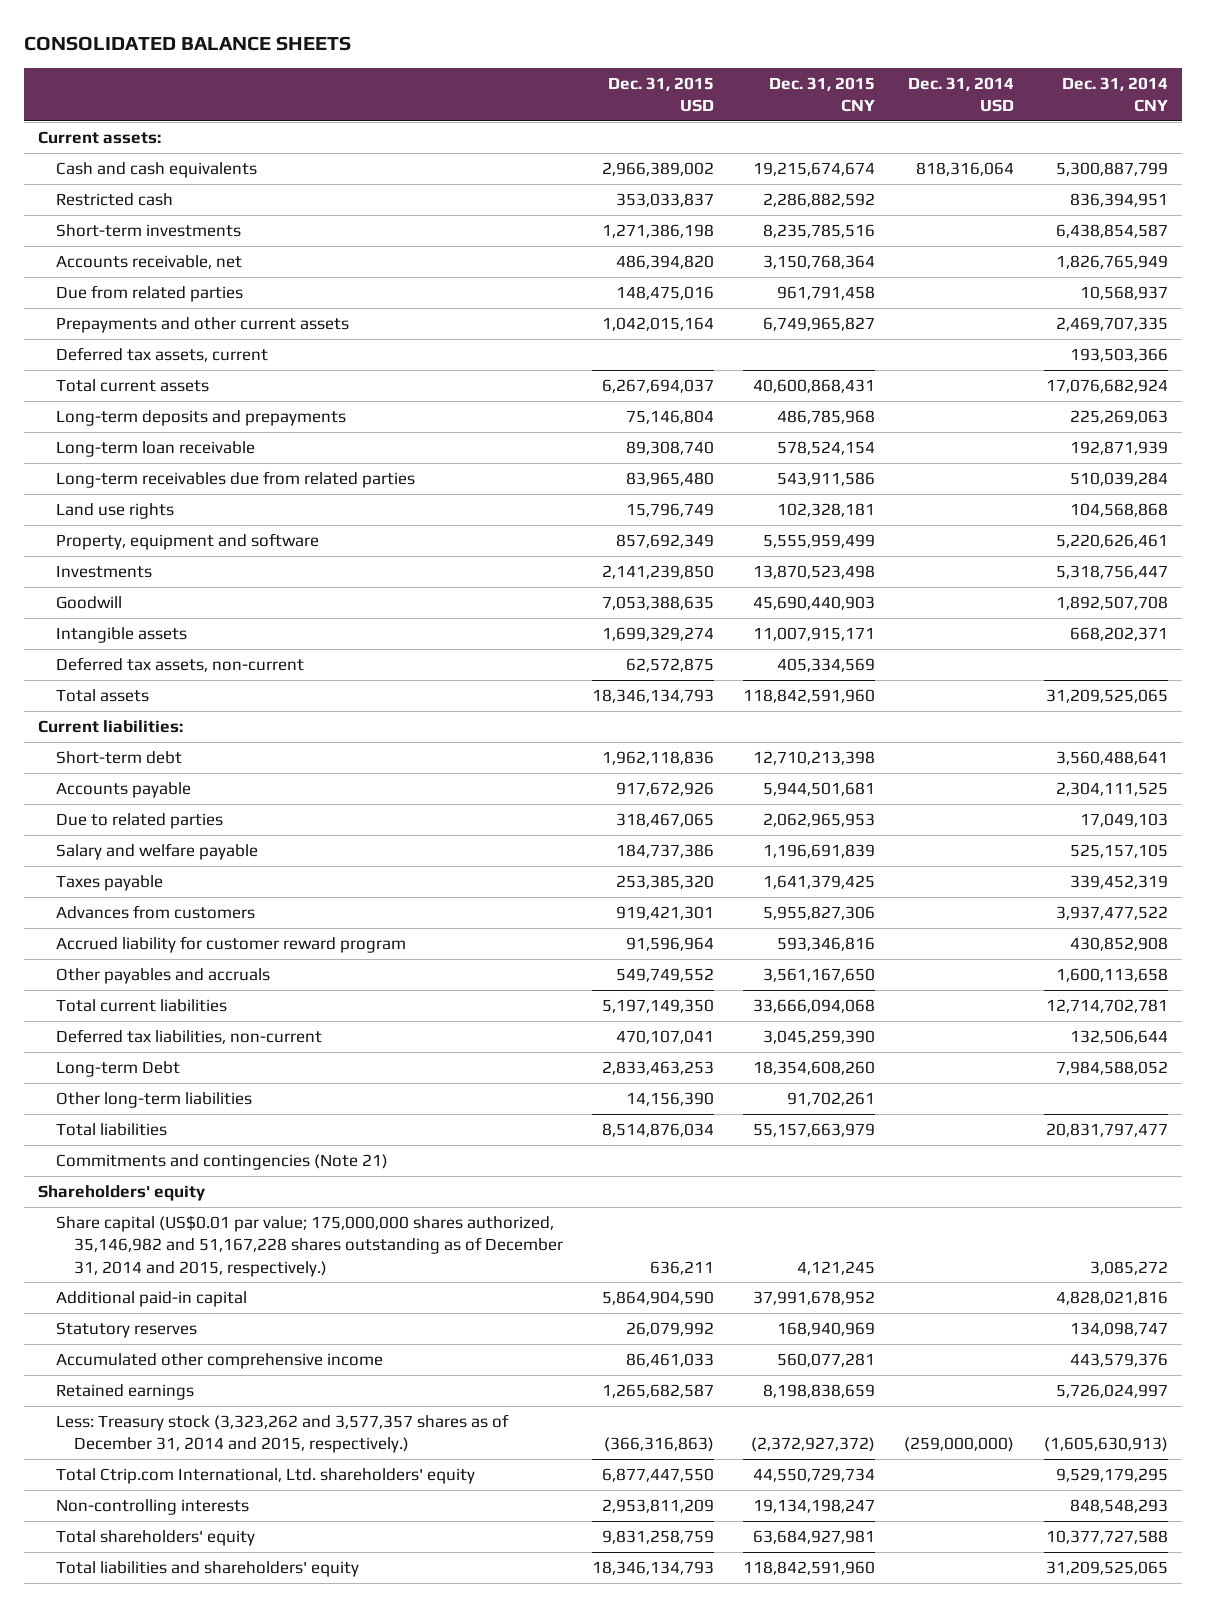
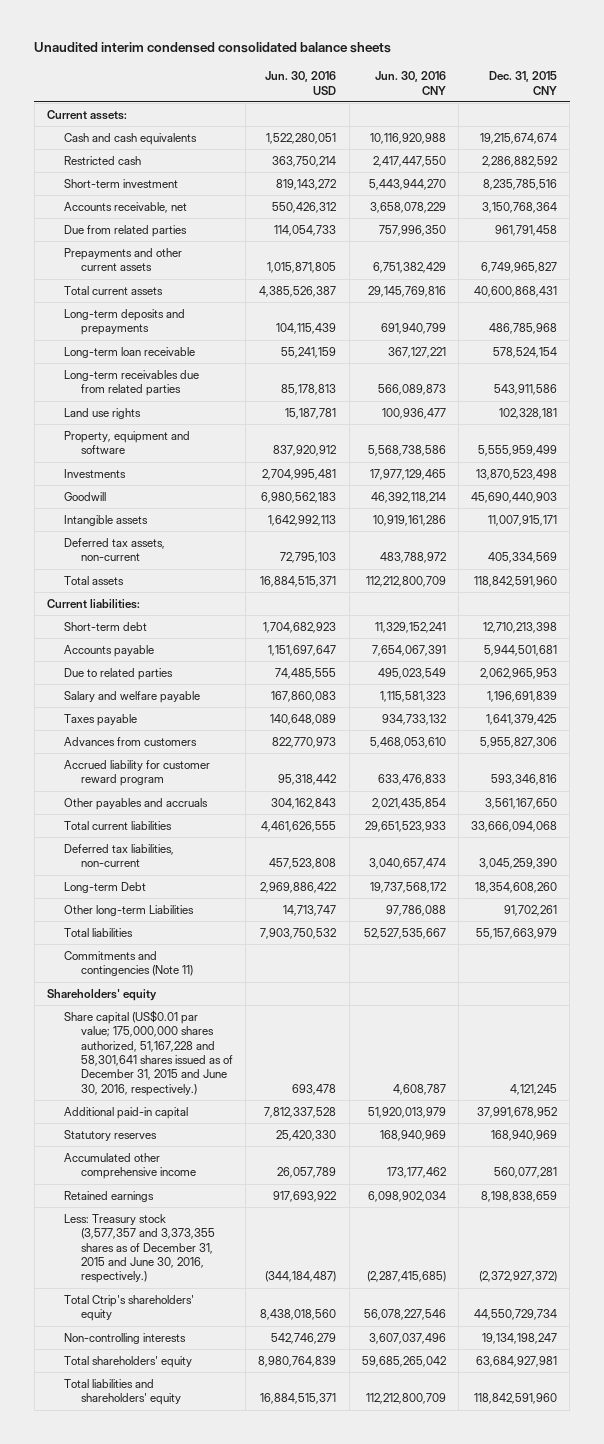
[23,36,351,52] CONSOLIDATED BALANCE SHEETS -> [34,42,392,54] Unaudited interim condensed consolidated balance sheets
[607,76,714,113] Dec. 31, 2015 USD -> none
[908,76,1015,113] Dec. 31, 2014 USD -> none
[1061,76,1168,113] Dec. 31, 2014 CNY -> none
none -> [265,71,337,95] Jun. 30, 2016 USD
none -> [374,71,446,95] Jun. 30, 2016 CNY
[55,224,241,238] Short-term investments -> [64,178,179,188] Short-term investment
[55,347,268,363] Deferred tax assets, current -> none
[55,1092,252,1109] Other long-term liabilities -> [64,904,195,916] Other long-term Liabilities
[55,1154,388,1171] Commitments and contingencies (Note 21) -> [64,950,194,977] Commitments and contingencies (Note 11)
[55,1215,563,1277] Share capital (US$0.01 par value; 175,000,000 shares authorized, 35,146,982 and 51,167,228 shares outstanding as of December 31, 2014 and 2015, respectively.) -> [64,1009,234,1096] Share capital (US$0.01 par value; 175,000,000 shares authorized, 51,167,228 and 58,301,641 shares issued as of December 31, 2015 and June 30, 2016, respectively.)
[55,1414,509,1454] Less: Treasury stock (3,323,262 and 3,577,357 shares as of December 31, 2014 and 2015, respectively.) -> [64,1213,216,1284] Less: Treasury stock (3,577,357 and 3,373,355 shares as of December 31, 2015 and June 30, 2016, respectively.)
[55,1468,475,1485] Total Ctrip.com International, Ltd. shareholders' equity -> [64,1294,195,1322] Total Ctrip's shareholders' equity

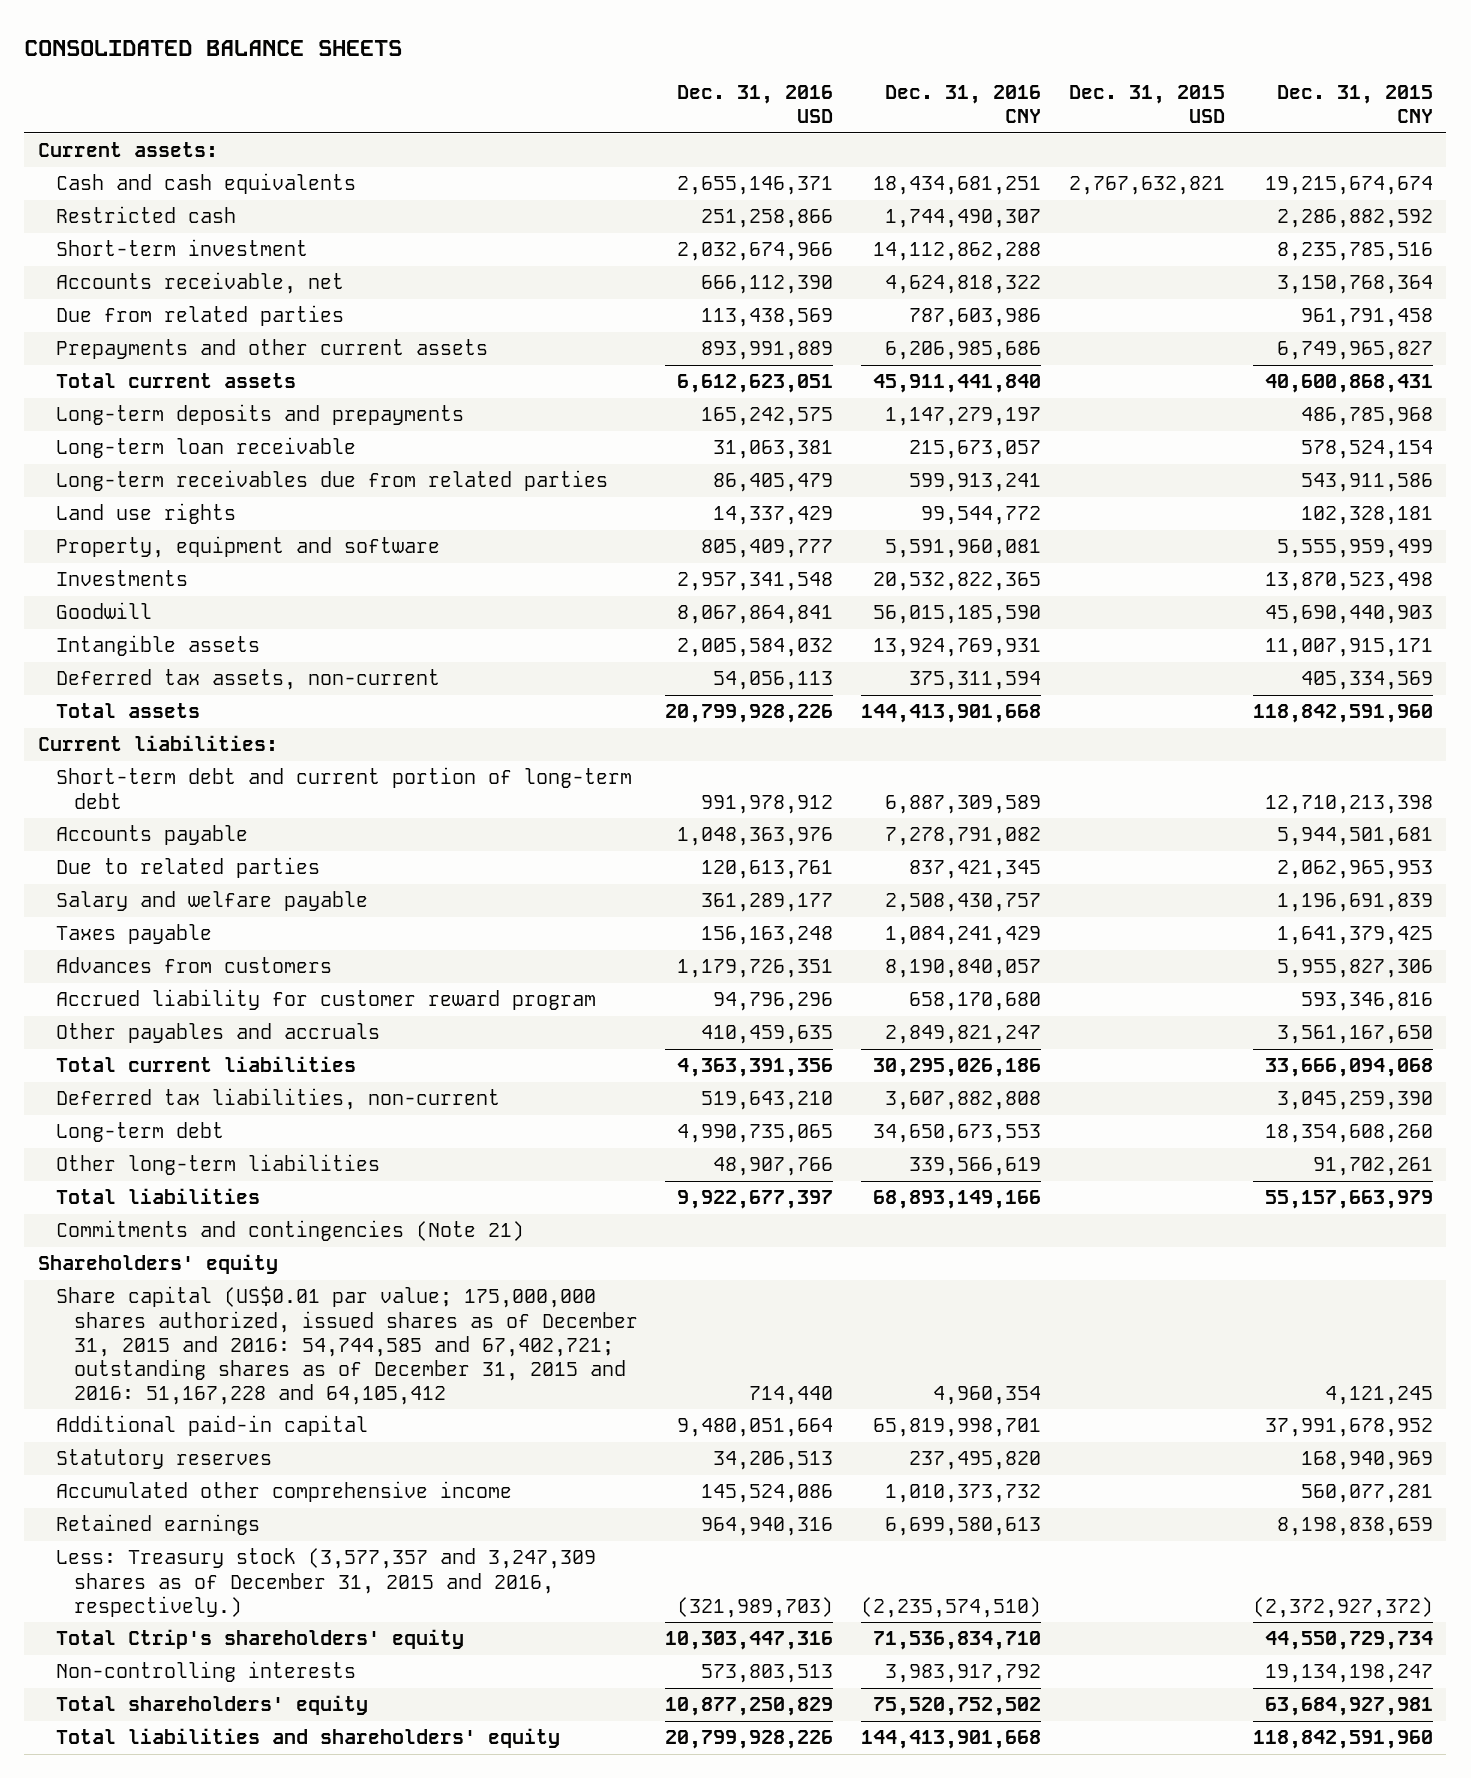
[34,42,392,54] Unaudited interim condensed consolidated balance sheets -> [24,39,403,56] CONSOLIDATED BALANCE SHEETS
[265,71,337,95] Jun. 30, 2016 USD -> none
[374,71,446,95] Jun. 30, 2016 CNY -> none
none -> [677,85,834,124] Dec. 31, 2016 USD
none -> [885,85,1042,124] Dec. 31, 2016 CNY
none -> [1068,85,1225,124] Dec. 31, 2015 USD
[64,621,148,631] Short-term debt -> [55,767,632,809] Short-term debt and current portion of long-term debt
[64,881,147,893] Long-term Debt -> [55,1122,224,1143] Long-term debt
[64,904,195,916] Other long-term Liabilities -> [55,1154,380,1176] Other long-term liabilities
[64,950,194,977] Commitments and contingencies (Note 11) -> [55,1220,524,1242] Commitments and contingencies (Note 21)
[64,1009,234,1096] Share capital (US$0.01 par value; 175,000,000 shares authorized, 51,167,228 and 58,301,641 shares issued as of December 31, 2015 and June 30, 2016, respectively.) -> [55,1286,638,1406] Share capital (US$0.01 par value; 175,000,000 shares authorized, issued shares as of December 31, 2015 and 2016: 54,744,585 and 67,402,721; outstanding shares as of December 31, 2015 and 2016: 51,167,228 and 64,105,412
[64,1213,216,1284] Less: Treasury stock (3,577,357 and 3,373,355 shares as of December 31, 2015 and June 30, 2016, respectively.) -> [55,1548,596,1617] Less: Treasury stock (3,577,357 and 3,247,309 shares as of December 31, 2015 and 2016, respectively.)

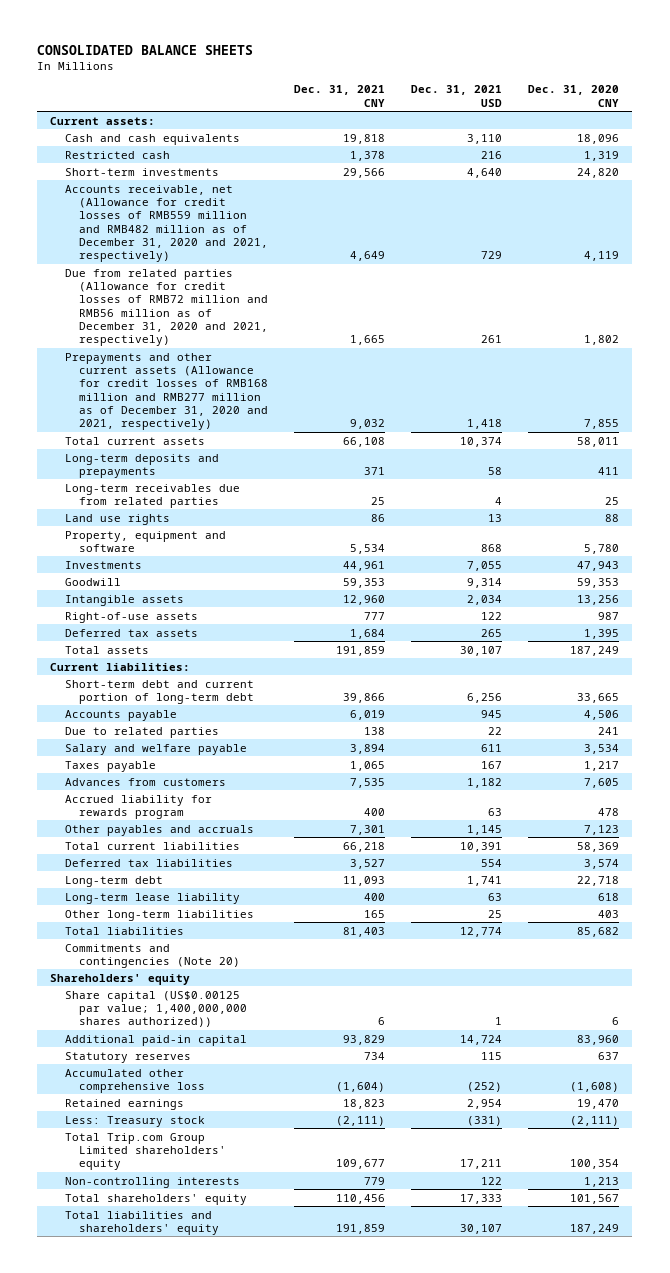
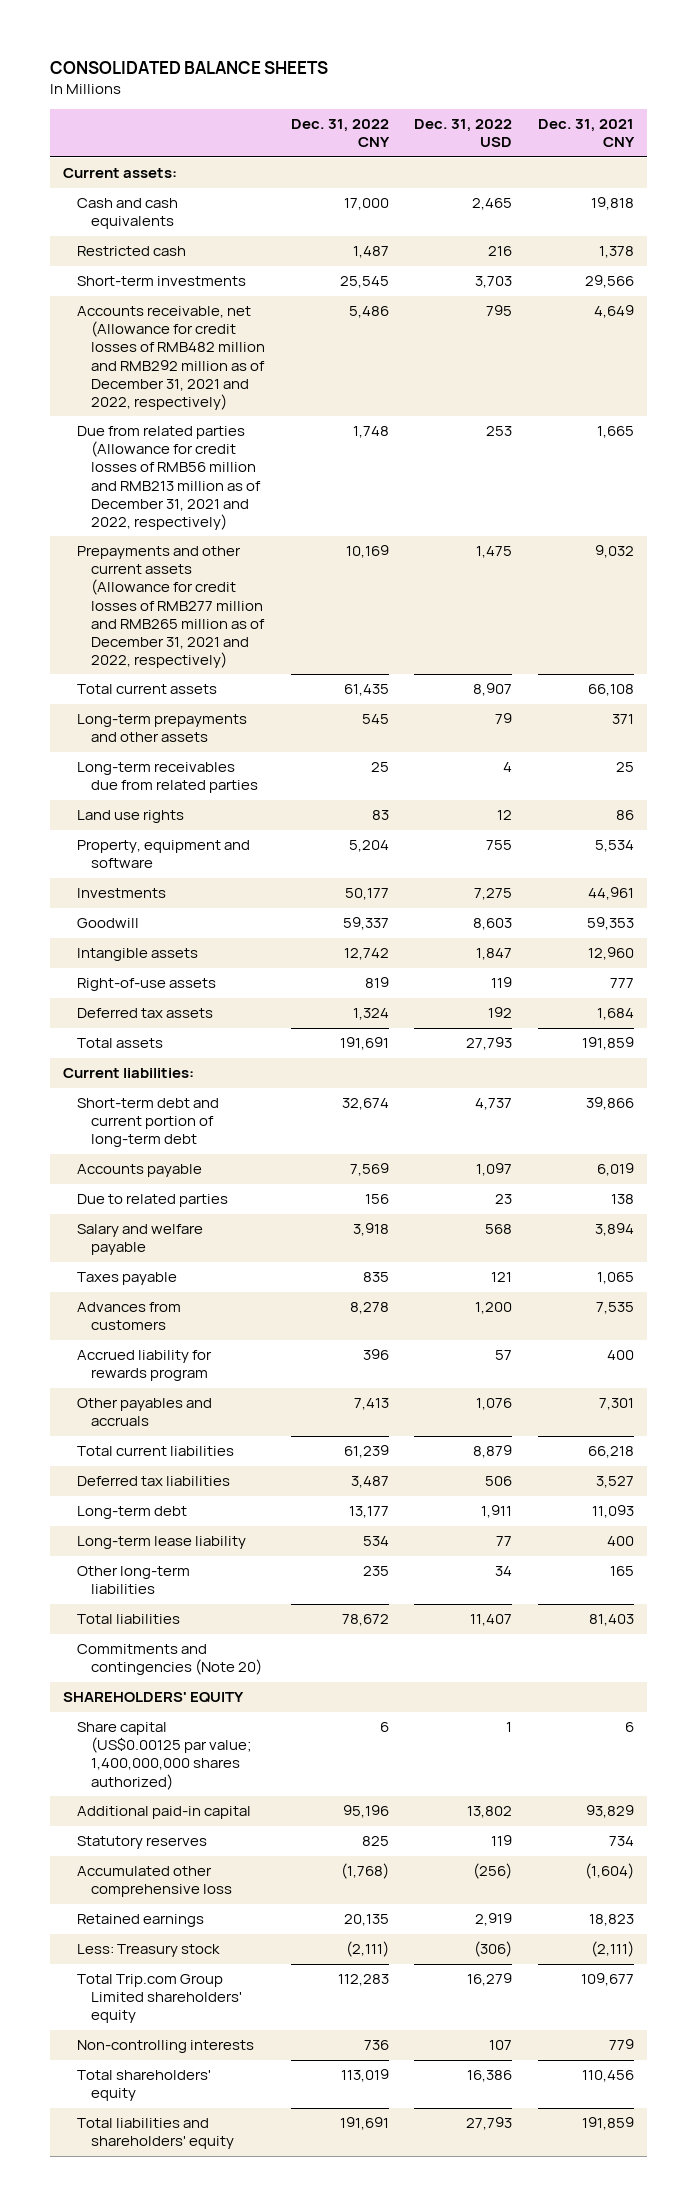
[411,85,503,107] Dec. 31, 2021 USD -> none
[528,85,620,107] Dec. 31, 2020 CNY -> none
none -> [290,119,390,148] Dec. 31, 2022 CNY
none -> [414,119,513,148] Dec. 31, 2022 USD
[64,184,268,263] Accounts receivable, net (Allowance for credit losses of RMB559 million and RMB482 million as of December 31, 2020 and 2021, respectively) -> [77,306,266,410] Accounts receivable, net (Allowance for credit losses of RMB482 million and RMB292 million as of December 31, 2021 and 2022, respectively)
[64,268,268,347] Due from related parties (Allowance for credit losses of RMB72 million and RMB56 million as of December 31, 2020 and 2021, respectively) -> [77,426,262,530] Due from related parties (Allowance for credit losses of RMB56 million and RMB213 million as of December 31, 2021 and 2022, respectively)
[64,352,268,431] Prepayments and other current assets (Allowance for credit losses of RMB168 million and RMB277 million as of December 31, 2020 and 2021, respectively) -> [77,546,266,668] Prepayments and other current assets (Allowance for credit losses of RMB277 million and RMB265 million as of December 31, 2021 and 2022, respectively)
[64,453,219,478] Long-term deposits and prepayments -> [77,714,248,743] Long-term prepayments and other assets
[50,973,191,985] Shareholders' equity -> [63,1692,245,1704] SHAREHOLDERS' EQUITY
[64,990,247,1028] Share capital (US$0.00125 par value; 1,400,000,000 shares authorized)) -> [77,1722,253,1790] Share capital (US$0.00125 par value; 1,400,000,000 shares authorized)

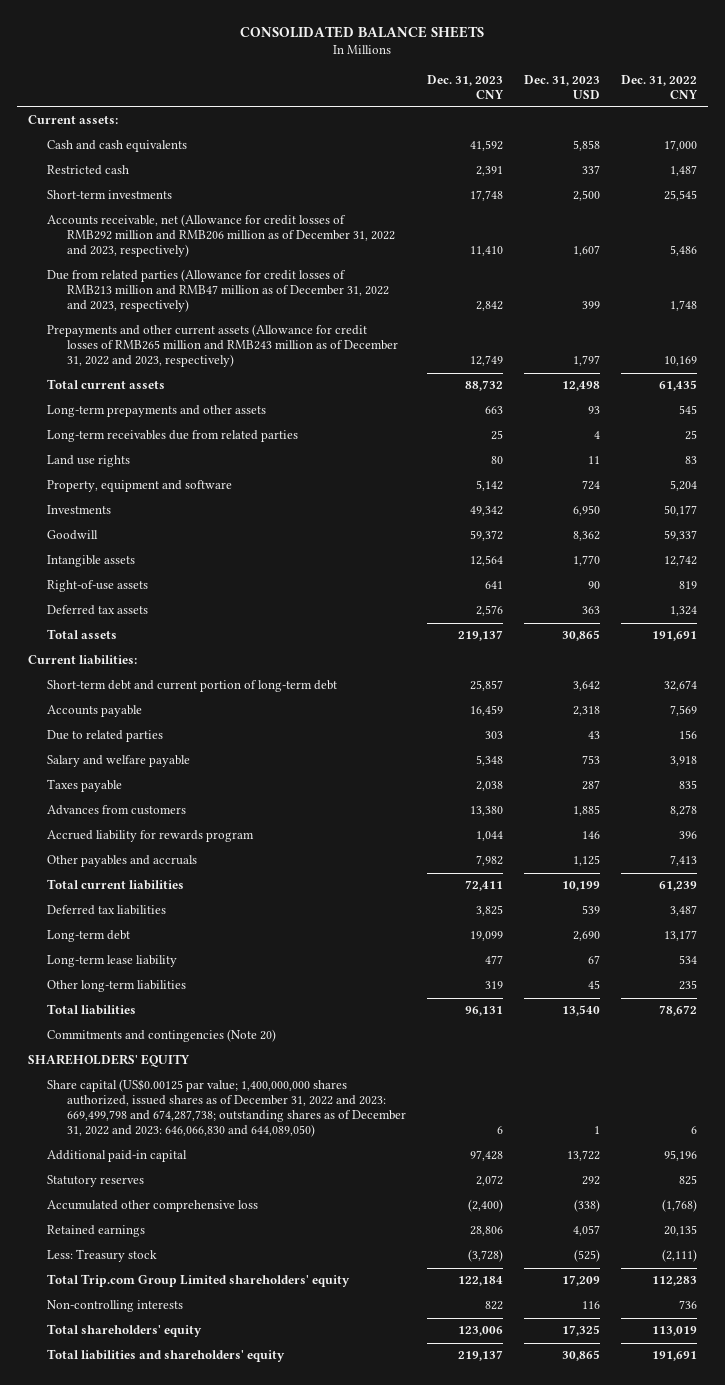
[414,119,513,148] Dec. 31, 2022 USD -> none
[537,119,635,148] Dec. 31, 2021 CNY -> none
none -> [426,74,504,99] Dec. 31, 2023 CNY
none -> [524,74,601,99] Dec. 31, 2023 USD
[77,306,266,410] Accounts receivable, net (Allowance for credit losses of RMB482 million and RMB292 million as of December 31, 2021 and 2022, respectively) -> [47,214,395,258] Accounts receivable, net (Allowance for credit losses of RMB292 million and RMB206 million as of December 31, 2022 and 2023, respectively)
[77,426,262,530] Due from related parties (Allowance for credit losses of RMB56 million and RMB213 million as of December 31, 2021 and 2022, respectively) -> [47,269,389,313] Due from related parties (Allowance for credit losses of RMB213 million and RMB47 million as of December 31, 2022 and 2023, respectively)
[77,546,266,668] Prepayments and other current assets (Allowance for credit losses of RMB277 million and RMB265 million as of December 31, 2021 and 2022, respectively) -> [47,324,398,368] Prepayments and other current assets (Allowance for credit losses of RMB265 million and RMB243 million as of December 31, 2022 and 2023, respectively)
[77,1722,253,1790] Share capital (US$0.00125 par value; 1,400,000,000 shares authorized) -> [47,1079,406,1138] Share capital (US$0.00125 par value; 1,400,000,000 shares authorized, issued shares as of December 31, 2022 and 2023: 669,499,798 and 674,287,738; outstanding shares as of December 31, 2022 and 2023: 646,066,830 and 644,089,050)

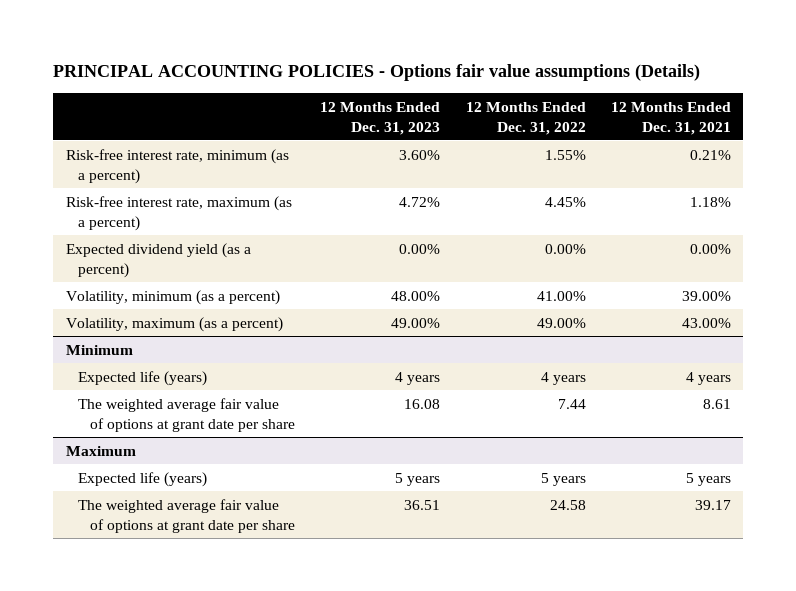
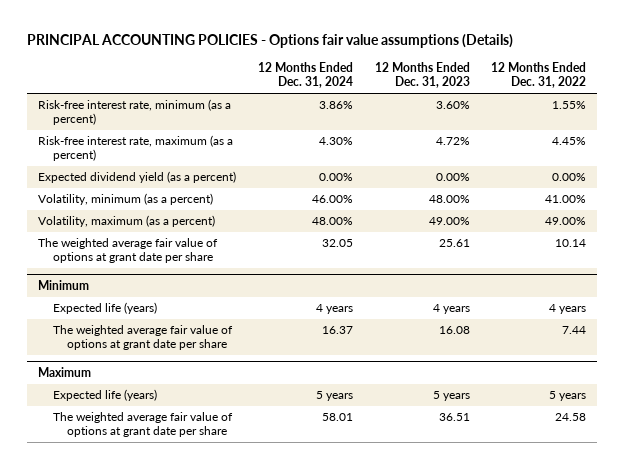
[610,101,731,135] 12 Months Ended Dec. 31, 2021 -> none
none -> [257,62,353,89] 12 Months Ended Dec. 31, 2024
none -> [38,238,219,264] The weighted average fair value of options at grant date per share

